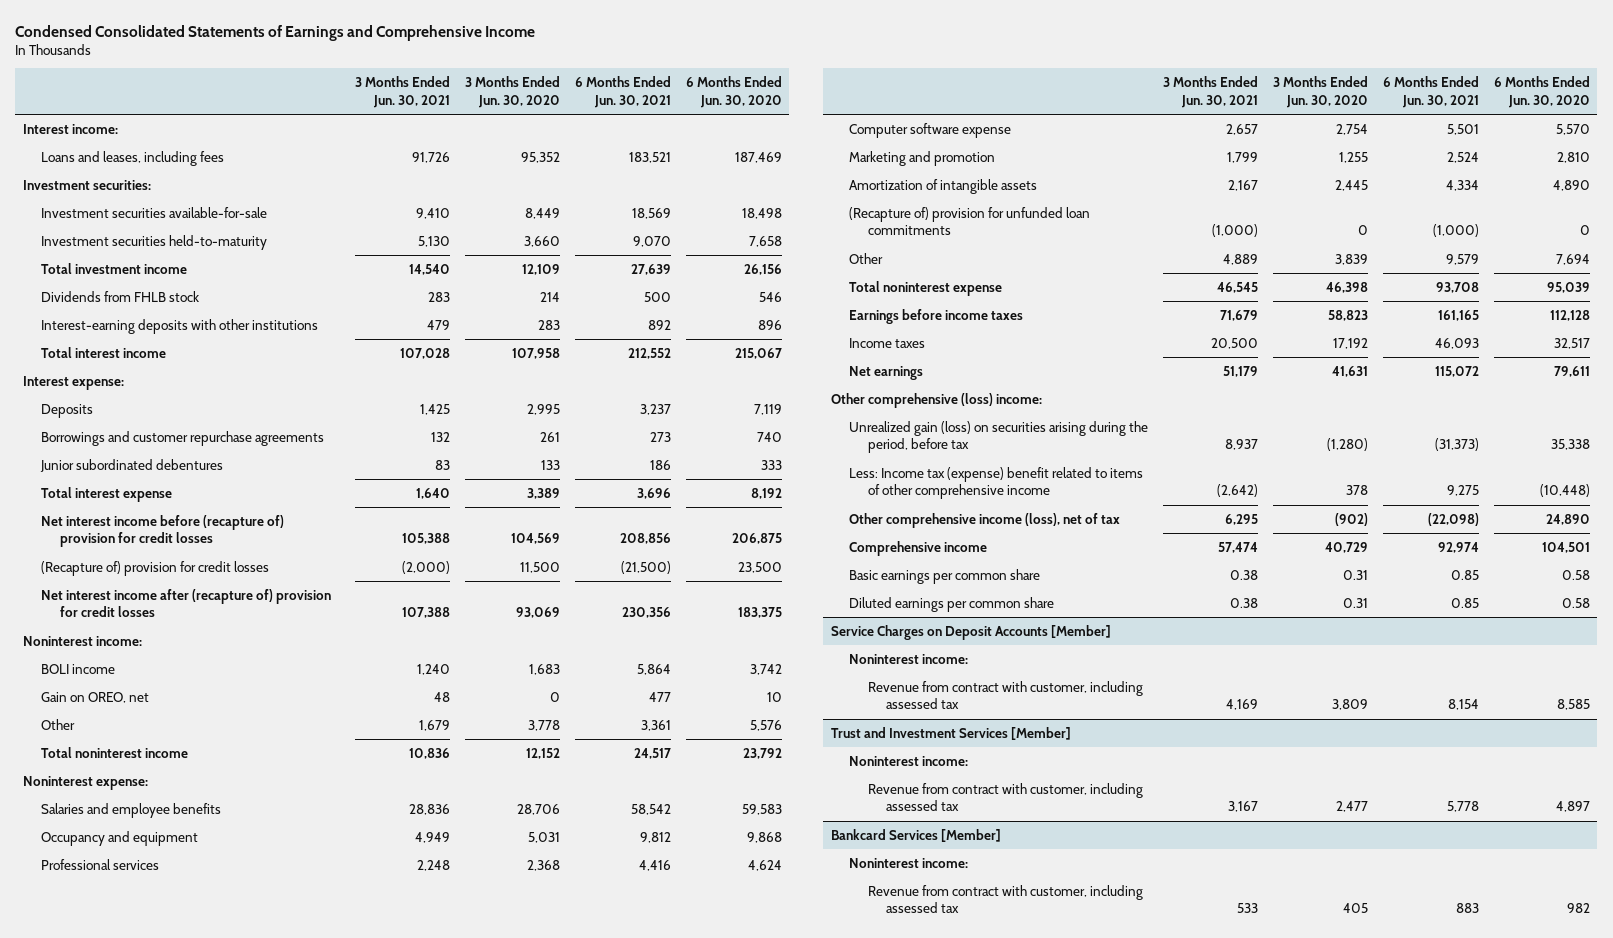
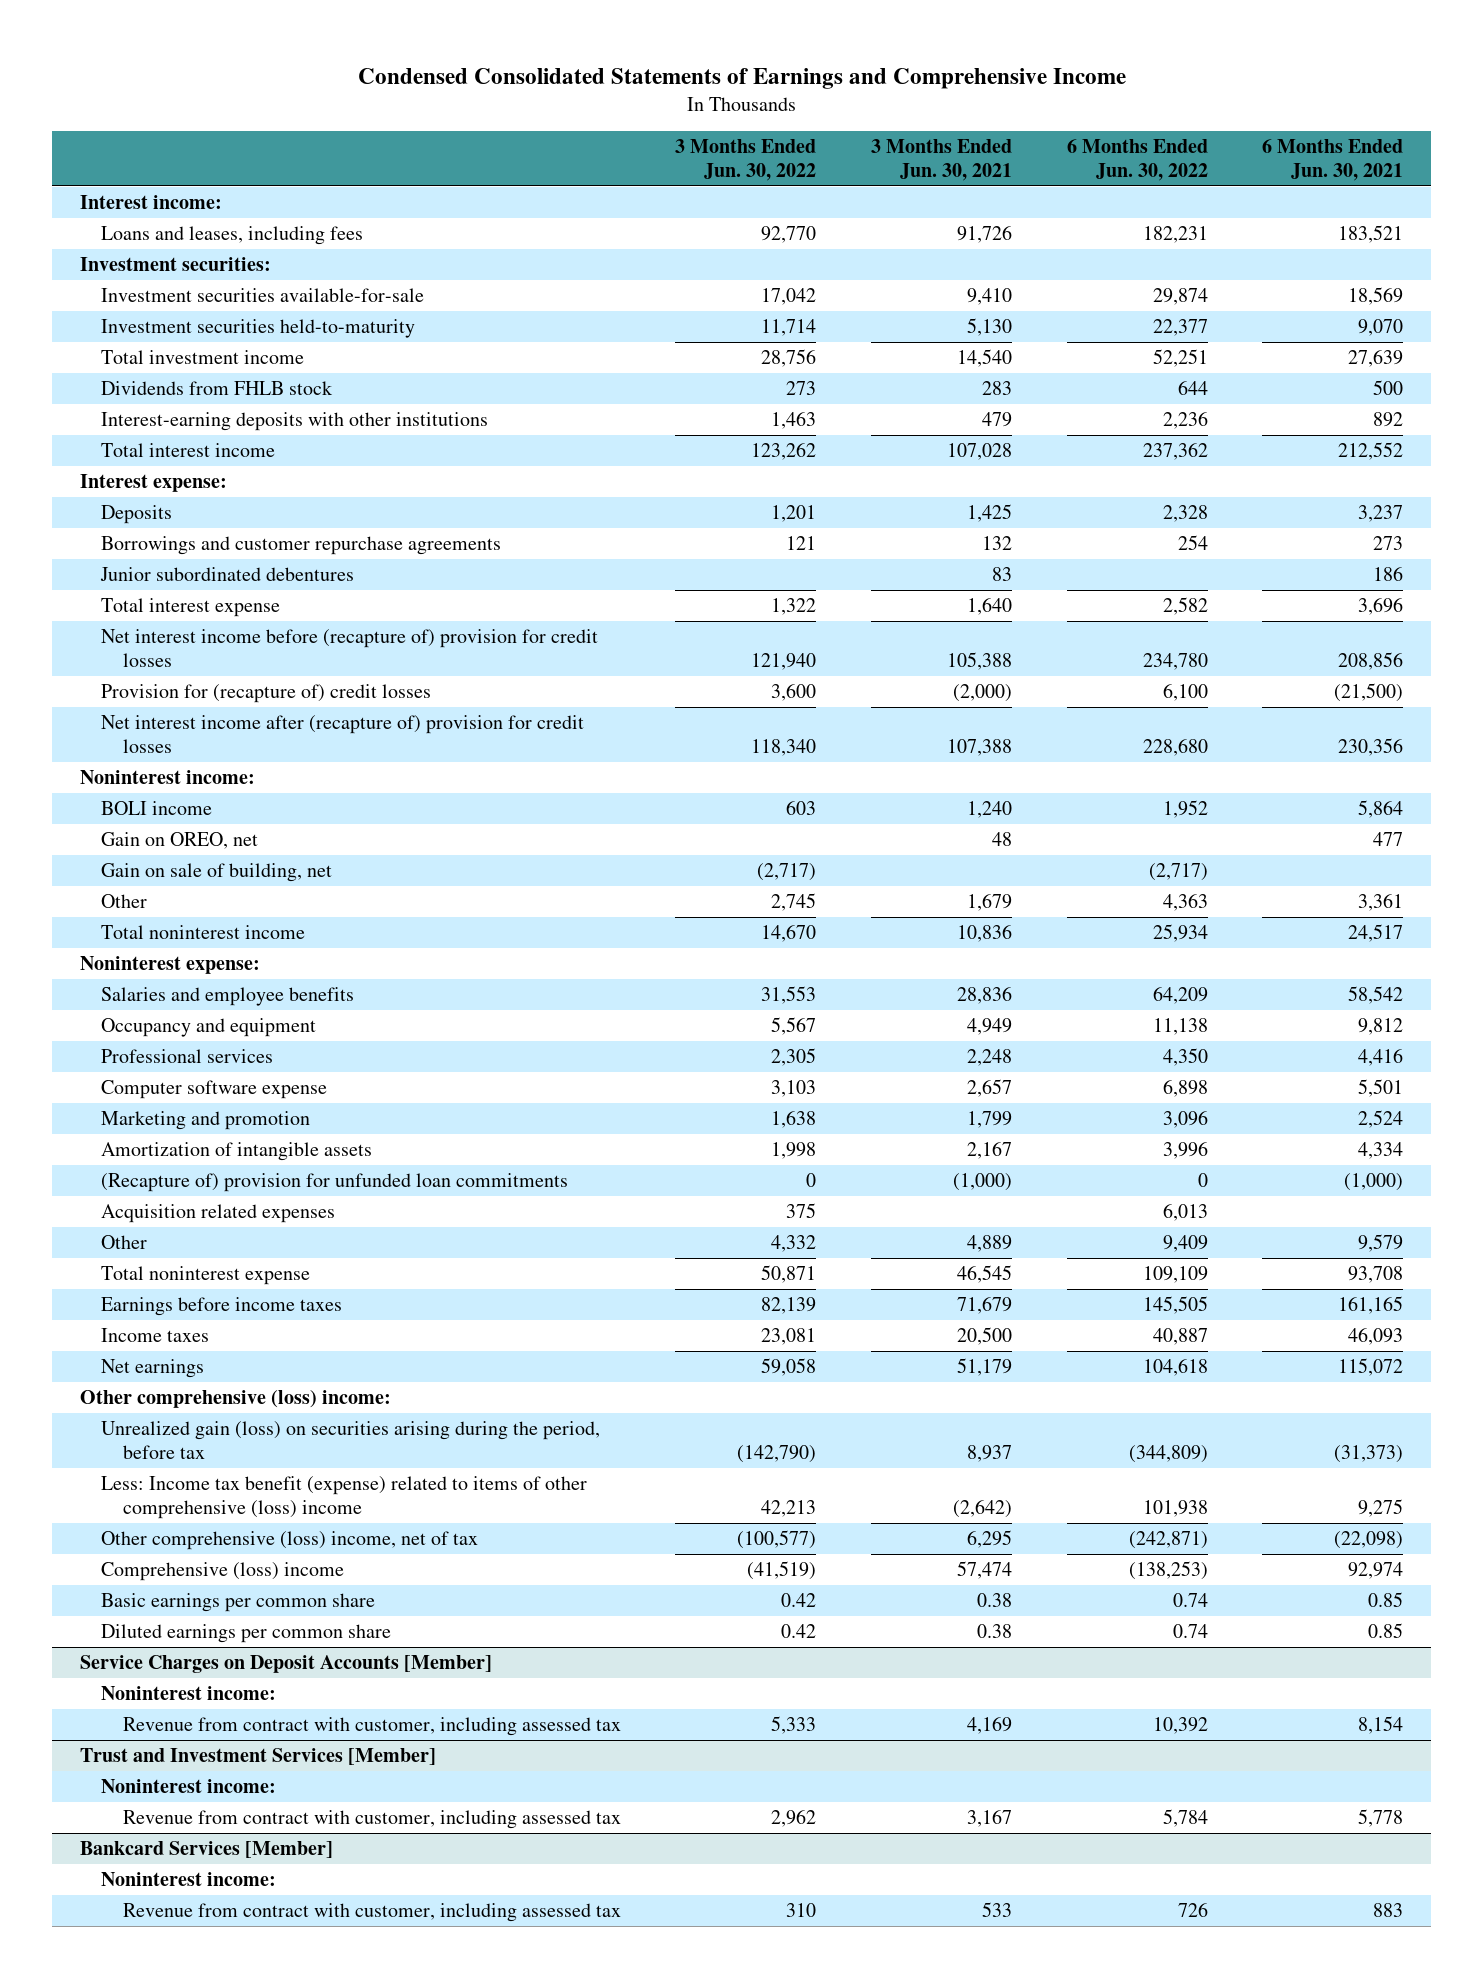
[465,76,561,108] 3 Months Ended Jun. 30, 2020 -> none
[685,76,782,108] 6 Months Ended Jun. 30, 2020 -> none
none -> [675,139,817,182] 3 Months Ended Jun. 30, 2022
none -> [1066,139,1208,182] 6 Months Ended Jun. 30, 2022
[41,560,270,576] (Recapture of) provision for credit losses -> [101,684,432,704] Provision for (recapture of) credit losses
none -> [101,863,333,883] Gain on sale of building, net
none -> [101,1204,336,1224] Acquisition related expenses
[849,466,1144,500] Less: Income tax (expense) benefit related to items of other comprehensive income -> [101,1476,588,1520] Less: Income tax benefit (expense) related to items of other comprehensive (loss) income
[849,512,1121,528] Other comprehensive income (loss), net of tax -> [101,1531,479,1551] Other comprehensive (loss) income, net of tax
[849,540,988,556] Comprehensive income -> [101,1562,345,1582] Comprehensive (loss) income

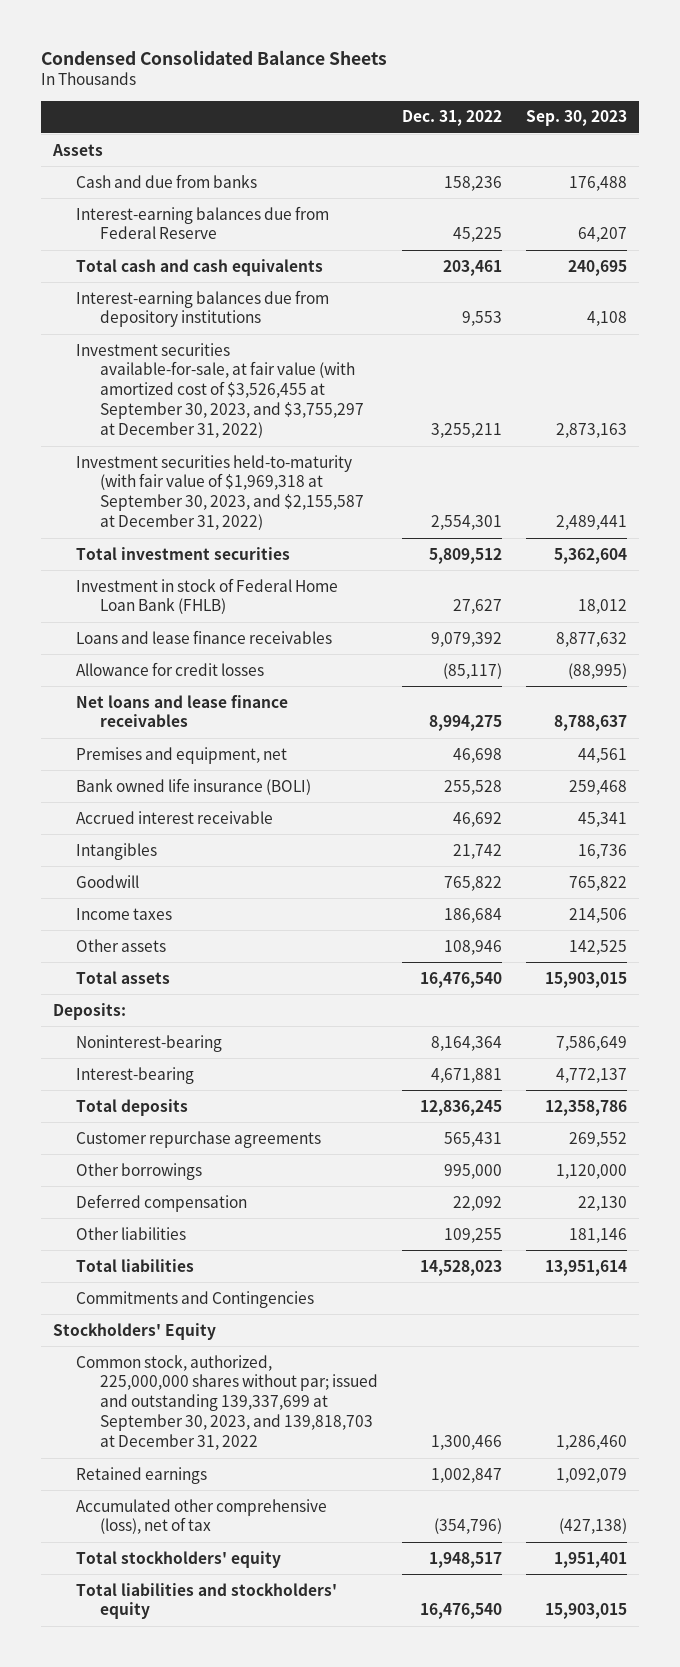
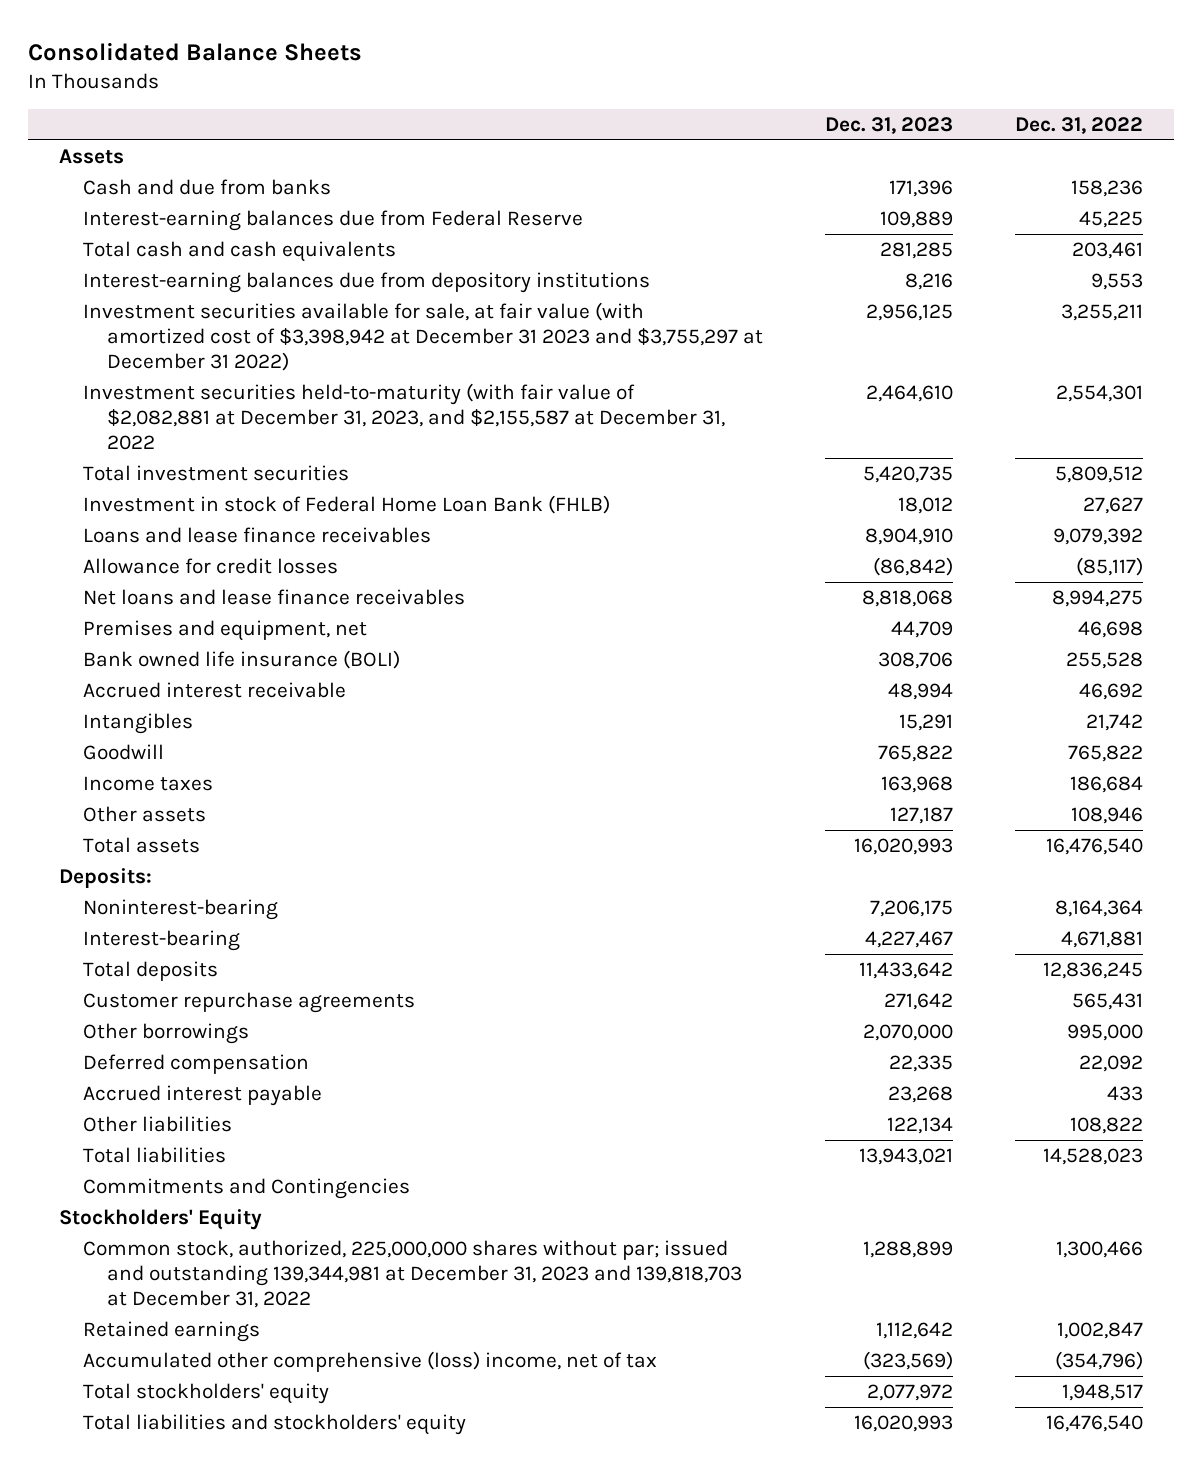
[40,49,387,65] Condensed Consolidated Balance Sheets -> [27,41,362,61] Consolidated Balance Sheets
[526,110,628,127] Sep. 30, 2023 -> none
none -> [824,116,953,134] Dec. 31, 2023
[76,342,365,439] Investment securities available-for-sale, at fair value (with amortized cost of $3,526,455 at September 30, 2023, and $3,755,297 at December 31, 2022) -> [82,301,763,371] Investment securities available for sale, at fair value (with amortized cost of $3,398,942 at December 31 2023 and $3,755,297 at December 31 2022)
[76,454,365,531] Investment securities held-to-maturity (with fair value of $1,969,318 at September 30, 2023, and $2,155,587 at December 31, 2022) -> [82,382,725,450] Investment securities held-to-maturity (with fair value of $2,082,881 at December 31, 2023, and $2,155,587 at December 31, 2022
none -> [82,1084,322,1106] Accrued interest payable
[444,1227,503,1243] 109,255 -> [1069,1116,1143,1134] 108,822
[76,1354,379,1451] Common stock, authorized, 225,000,000 shares without par; issued and outstanding 139,337,699 at September 30, 2023, and 139,818,703 at December 31, 2022 -> [82,1239,742,1308] Common stock, authorized, 225,000,000 shares without par; issued and outstanding 139,344,981 at December 31, 2023 and 139,818,703 at December 31, 2022
[76,1498,328,1535] Accumulated other comprehensive (loss), net of tax -> [82,1350,657,1372] Accumulated other comprehensive (loss) income, net of tax

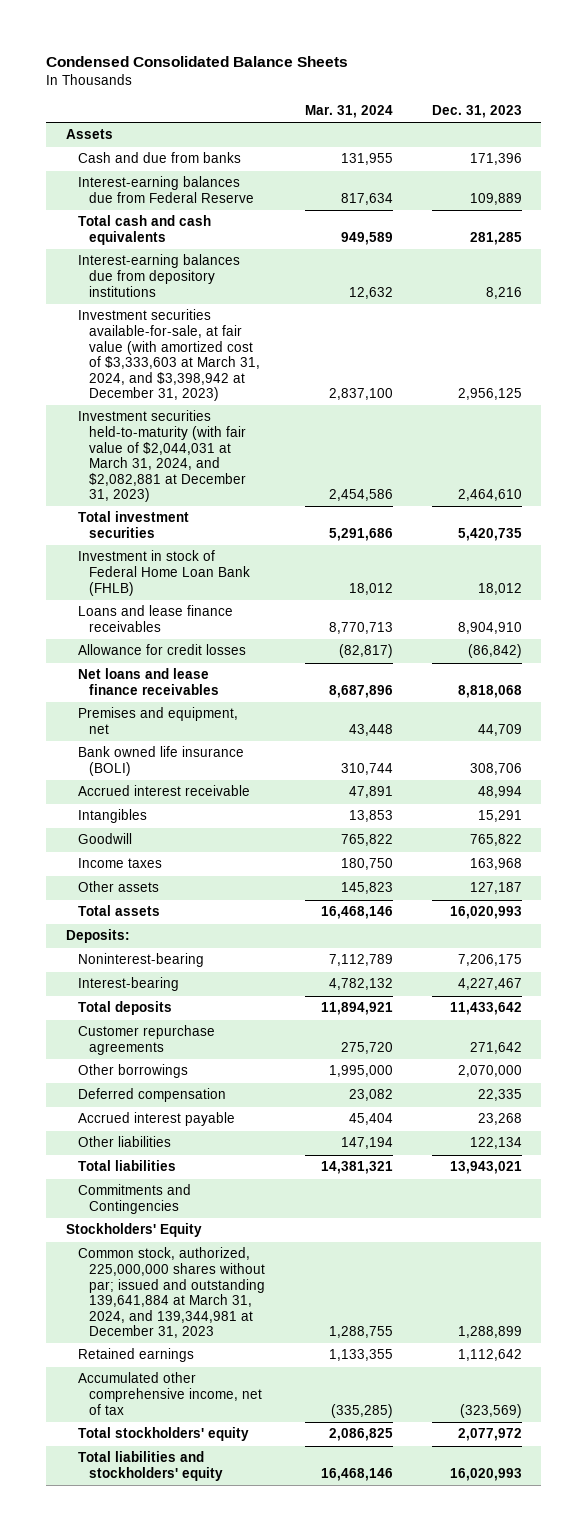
[27,41,362,61] Consolidated Balance Sheets -> [46,55,349,67] Condensed Consolidated Balance Sheets
[1014,116,1143,134] Dec. 31, 2022 -> none
none -> [304,104,393,118] Mar. 31, 2024
[82,301,763,371] Investment securities available for sale, at fair value (with amortized cost of $3,398,942 at December 31 2023 and $3,755,297 at December 31 2022) -> [77,309,261,402] Investment securities available-for-sale, at fair value (with amortized cost of $3,333,603 at March 31, 2024, and $3,398,942 at December 31, 2023)
[82,382,725,450] Investment securities held-to-maturity (with fair value of $2,082,881 at December 31, 2023, and $2,155,587 at December 31, 2022 -> [77,410,247,503] Investment securities held-to-maturity (with fair value of $2,044,031 at March 31, 2024, and $2,082,881 at December 31, 2023)
[82,1239,742,1308] Common stock, authorized, 225,000,000 shares without par; issued and outstanding 139,344,981 at December 31, 2023 and 139,818,703 at December 31, 2022 -> [77,1247,266,1339] Common stock, authorized, 225,000,000 shares without par; issued and outstanding 139,641,884 at March 31, 2024, and 139,344,981 at December 31, 2023
[82,1350,657,1372] Accumulated other comprehensive (loss) income, net of tax -> [77,1372,263,1415] Accumulated other comprehensive income, net of tax

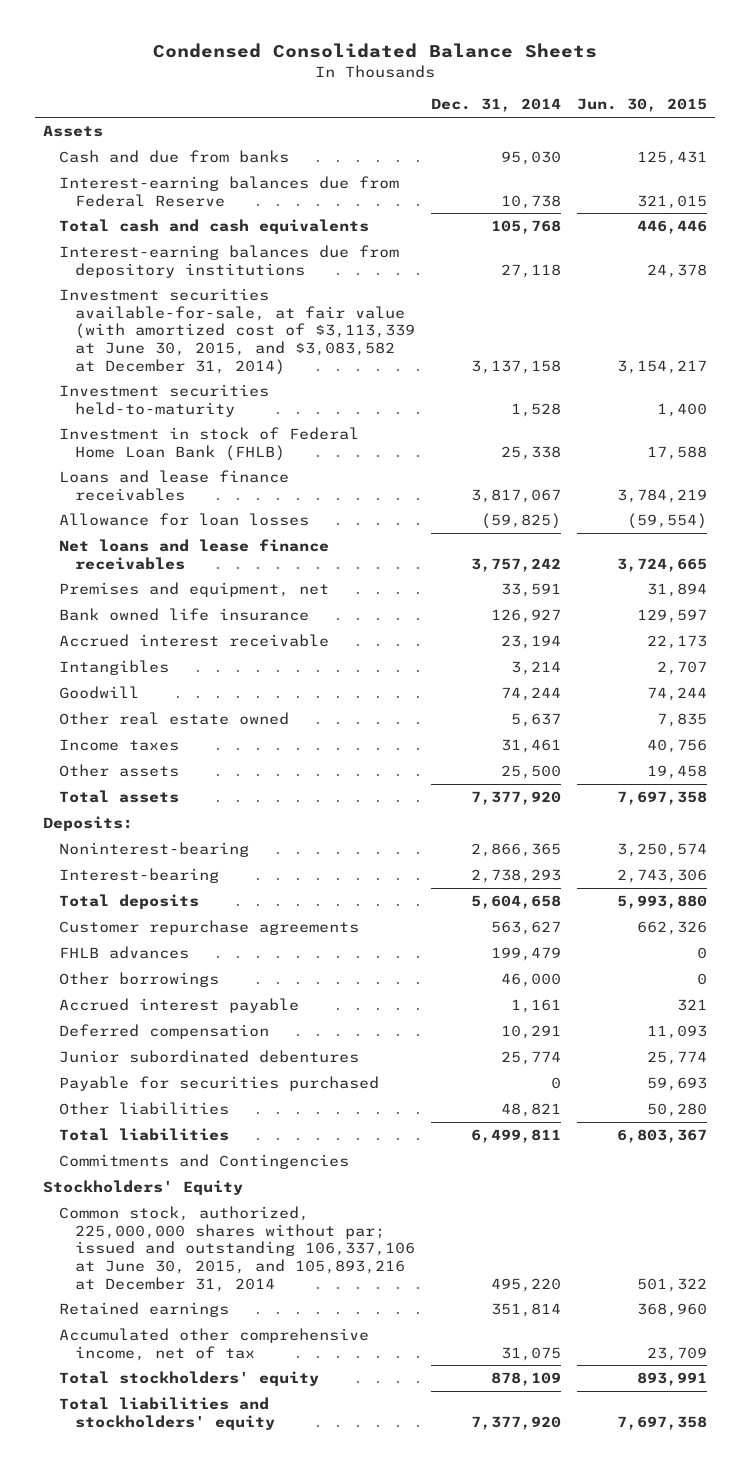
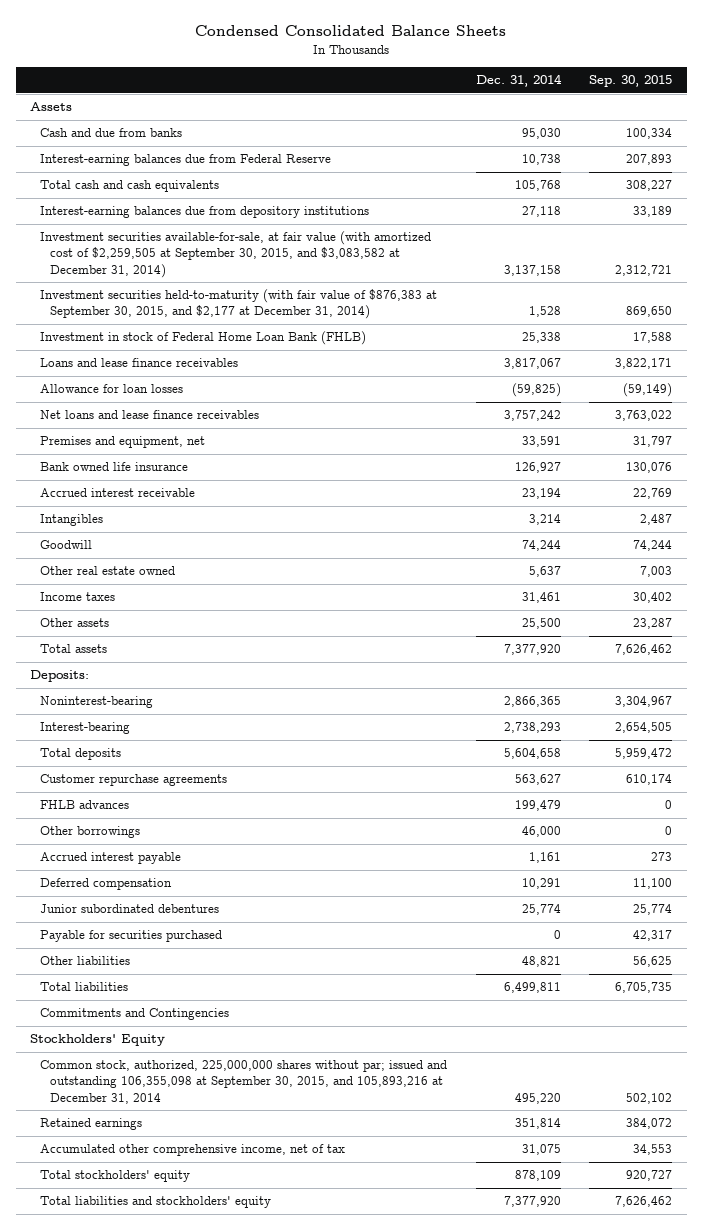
[576,98,707,113] Jun. 30, 2015 -> none
none -> [589,75,673,88] Sep. 30, 2015
[58,287,416,375] Investment securities available-for-sale, at fair value (with amortized cost of $3,113,339 at June 30, 2015, and $3,083,582 at December 31, 2014) -> [40,231,432,278] Investment securities available-for-sale, at fair value (with amortized cost of $2,259,505 at September 30, 2015, and $3,083,582 at December 31, 2014)
[58,383,269,417] Investment securities held-to-maturity -> [40,289,438,320] Investment securities held-to-maturity (with fair value of $876,383 at September 30, 2015, and $2,177 at December 31, 2014)
[58,1205,416,1292] Common stock, authorized, 225,000,000 shares without par; issued and outstanding 106,337,106 at June 30, 2015, and 105,893,216 at December 31, 2014 -> [40,1060,448,1104] Common stock, authorized, 225,000,000 shares without par; issued and outstanding 106,355,098 at September 30, 2015, and 105,893,216 at December 31, 2014

